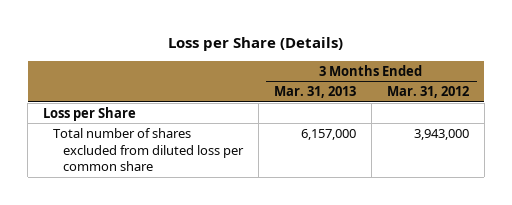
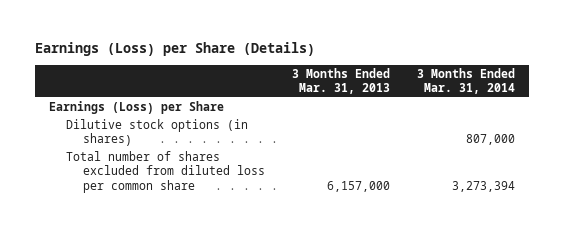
[168,36,344,51] Loss per Share (Details) -> [34,42,315,57] Earnings (Loss) per Share (Details)
[386,86,469,99] Mar. 31, 2012 -> none
none -> [417,67,516,95] 3 Months Ended Mar. 31, 2014
[43,106,137,121] Loss per Share -> [48,100,224,114] Earnings (Loss) per Share
none -> [65,118,248,147] Dilutive stock options (in shares)

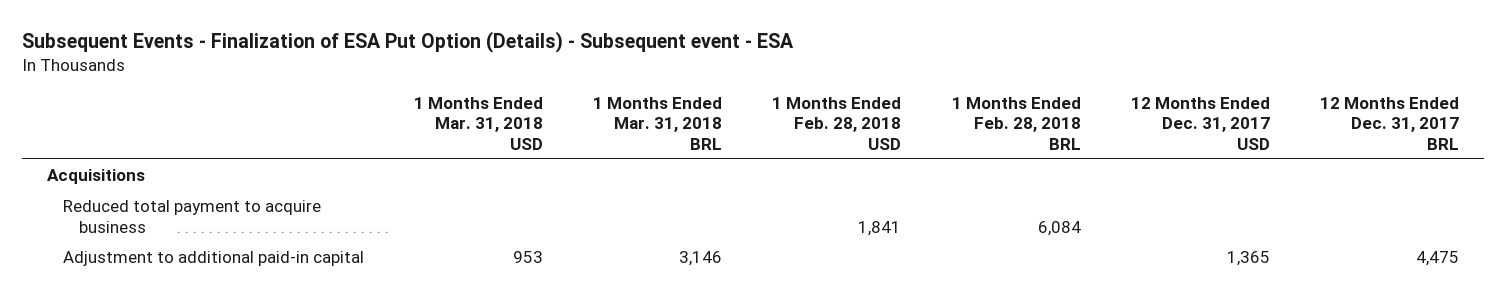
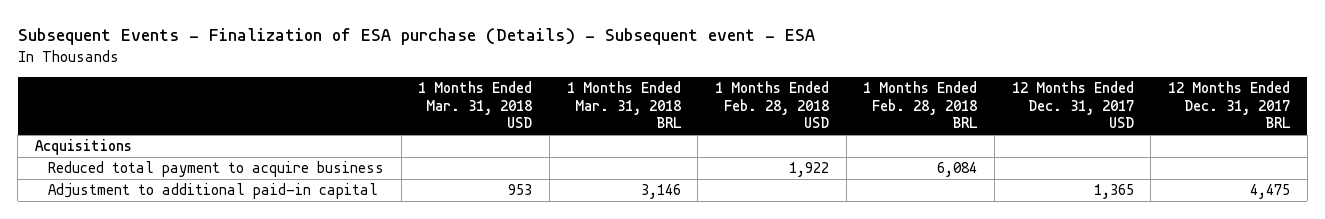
[22,31,795,54] Subsequent Events - Finalization of ESA Put Option (Details) - Subsequent event - ESA -> [17,28,815,46] Subsequent Events - Finalization of ESA purchase (Details) - Subsequent event - ESA
[858,220,902,236] 1,841 -> [789,162,830,178] 1,922

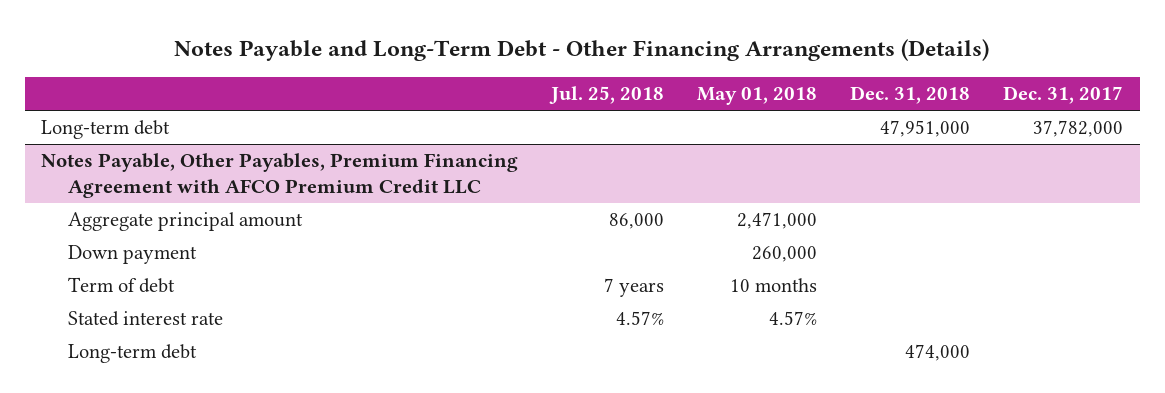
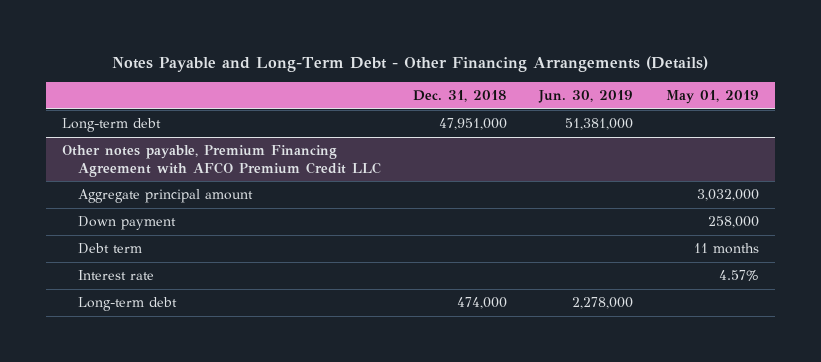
[549,86,665,105] Jul. 25, 2018 -> none
[697,87,818,106] May 01, 2018 -> none
[1003,86,1124,105] Dec. 31, 2017 -> none
none -> [538,90,634,104] Jun. 30, 2019
none -> [665,90,759,105] May 01, 2019
[41,153,519,198] Notes Payable, Other Payables, Premium Financing Agreement with AFCO Premium Credit LLC -> [62,145,382,177] Other notes payable, Premium Financing Agreement with AFCO Premium Credit LLC
[68,277,176,294] Term of debt -> [78,243,143,255] Debt term
[68,311,224,327] Stated interest rate -> [78,270,155,281] Interest rate

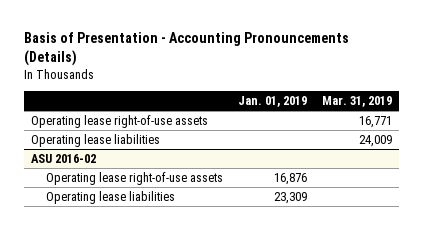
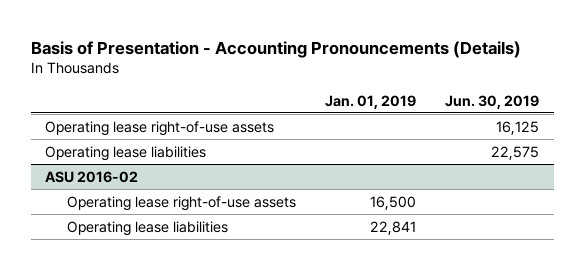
[321,95,392,107] Mar. 31, 2019 -> none
none -> [444,94,539,109] Jun. 30, 2019
[273,172,307,185] 16,876 -> [369,195,416,210] 16,500
[273,191,307,204] 23,309 -> [369,220,416,235] 22,841

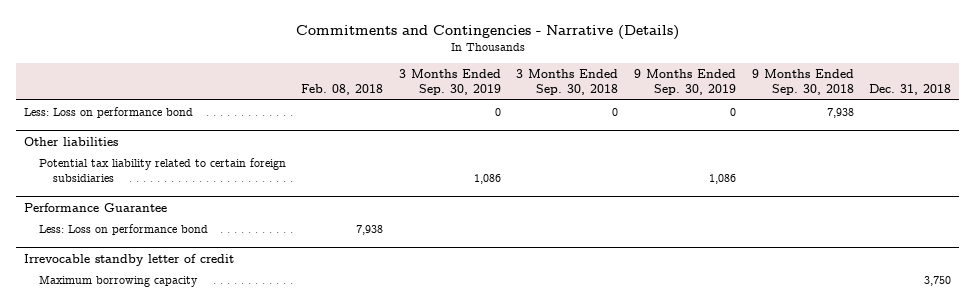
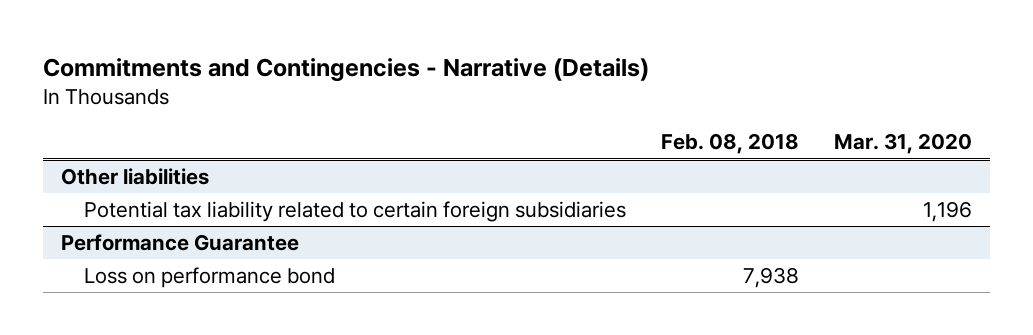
[398,69,501,95] 3 Months Ended Sep. 30, 2019 -> none
[516,69,619,95] 3 Months Ended Sep. 30, 2018 -> none
[634,69,737,95] 9 Months Ended Sep. 30, 2019 -> none
[751,69,854,95] 9 Months Ended Sep. 30, 2018 -> none
[869,83,952,95] Dec. 31, 2018 -> none
none -> [834,133,973,155] Mar. 31, 2020
[23,107,193,119] Less: Loss on performance bond -> none
[23,253,234,266] Irrevocable standby letter of credit -> none
[38,275,198,288] Maximum borrowing capacity -> none
[38,224,208,236] Less: Loss on performance bond -> [83,267,335,289] Loss on performance bond

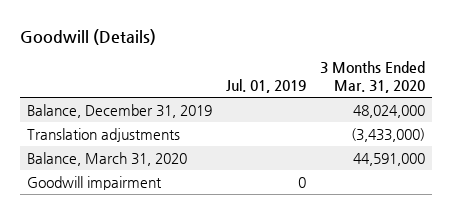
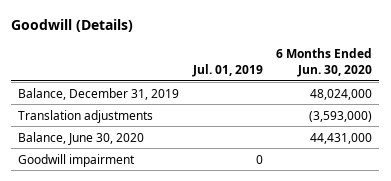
[320,61,426,94] 3 Months Ended Mar. 31, 2020 -> none
none -> [276,48,373,77] 6 Months Ended Jun. 30, 2020
[26,151,187,166] Balance, March 31, 2020 -> [18,131,145,145] Balance, June 30, 2020

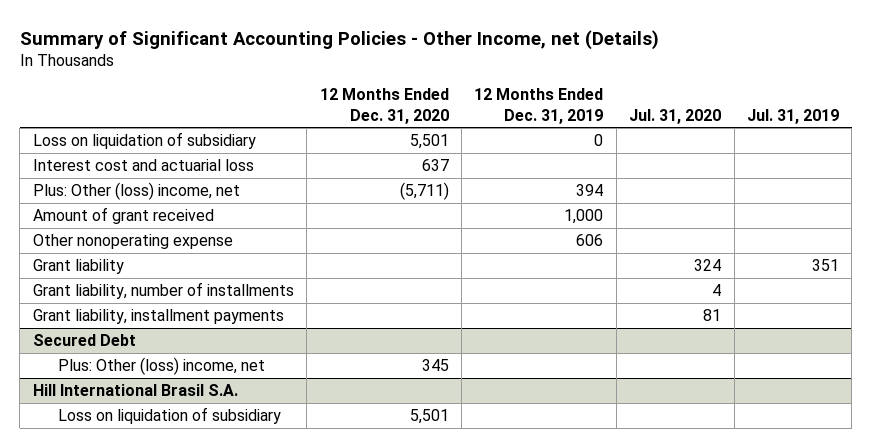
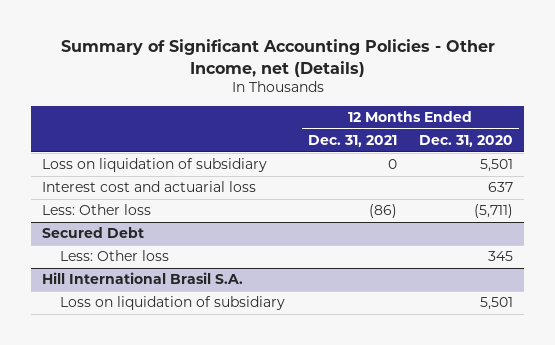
[474,88,604,124] 12 Months Ended Dec. 31, 2019 -> none
[629,108,722,124] Jul. 31, 2020 -> none
[747,108,840,124] Jul. 31, 2019 -> none
none -> [307,135,397,148] Dec. 31, 2021
[32,207,214,225] Amount of grant received -> none
[32,234,233,250] Other nonoperating expense -> none
[32,259,124,275] Grant liability -> none
[32,282,294,300] Grant liability, number of installments -> none
[32,309,284,325] Grant liability, installment payments -> none
[32,182,240,201] Plus: Other (loss) income, net -> [42,204,152,216] Less: Other loss
[58,357,266,376] Plus: Other (loss) income, net -> [60,250,170,262] Less: Other loss

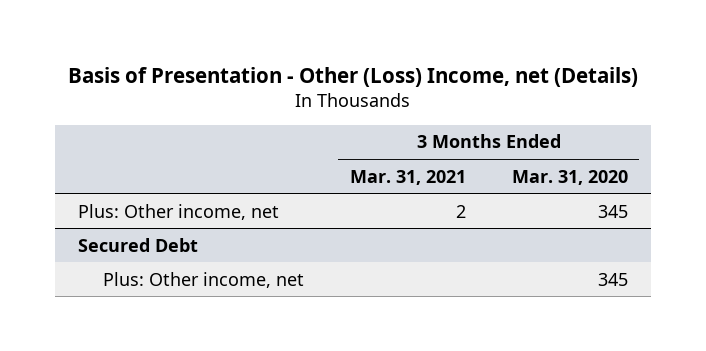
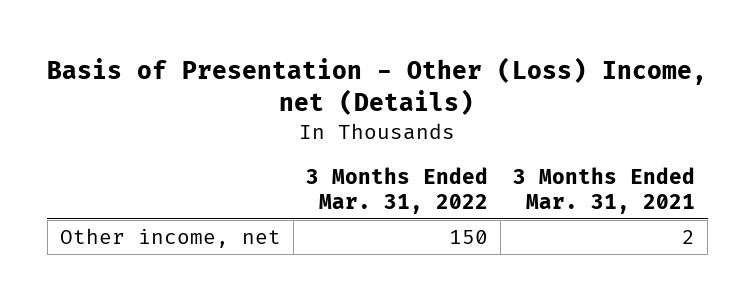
[511,169,628,185] Mar. 31, 2020 -> none
none -> [305,167,488,215] 3 Months Ended Mar. 31, 2022
[78,237,199,252] Secured Debt -> none
[102,271,304,288] Plus: Other income, net -> none
[78,203,280,220] Plus: Other income, net -> [59,228,281,249] Other income, net

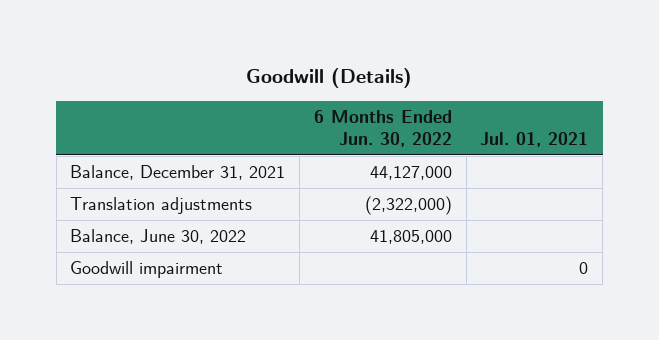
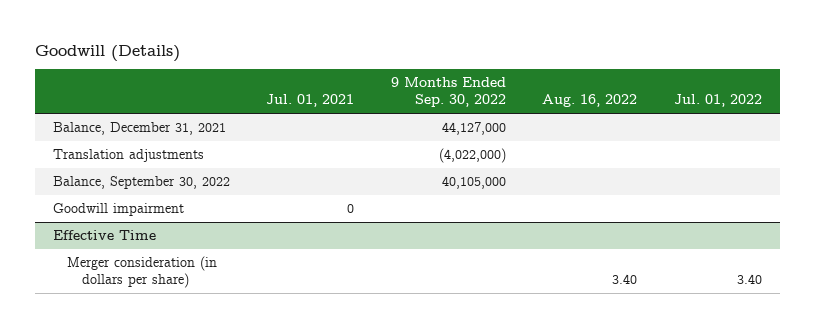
[313,109,452,147] 6 Months Ended Jun. 30, 2022 -> none
none -> [390,77,506,108] 9 Months Ended Sep. 30, 2022
none -> [542,94,638,108] Aug. 16, 2022
none -> [673,94,762,108] Jul. 01, 2022
[70,229,247,245] Balance, June 30, 2022 -> [53,176,231,190] Balance, September 30, 2022
none -> [53,230,157,241] Effective Time
none -> [67,256,218,289] Merger consideration (in dollars per share)

